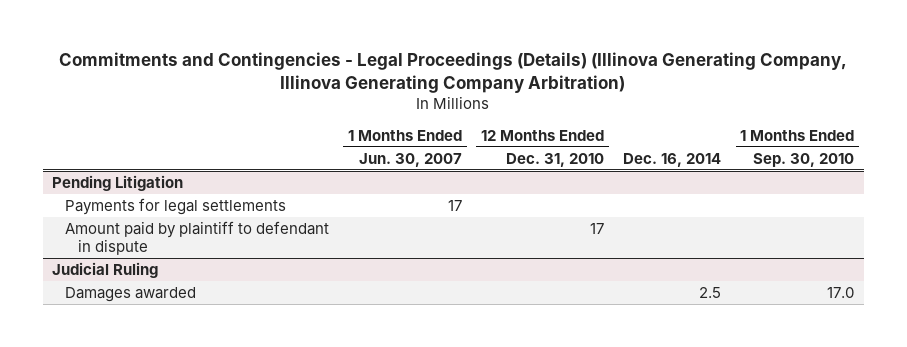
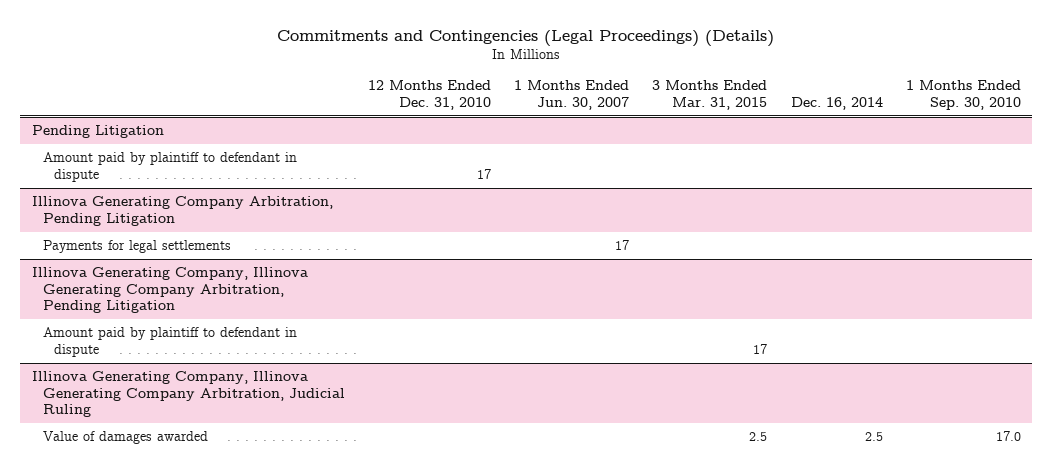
[59,51,848,94] Commitments and Contingencies - Legal Proceedings (Details) (Illinova Generating Company, Illinova Generating Company Arbitration) -> [277,29,775,47] Commitments and Contingencies (Legal Proceedings) (Details)
none -> [652,80,768,111] 3 Months Ended Mar. 31, 2015
[64,197,286,215] Payments for legal settlements -> none
none -> [31,196,333,226] Illinova Generating Company Arbitration, Pending Litigation
none -> [43,240,232,254] Payments for legal settlements
none -> [31,267,308,314] Illinova Generating Company, Illinova Generating Company Arbitration, Pending Litigation
none -> [43,327,298,357] Amount paid by plaintiff to defendant in dispute
[52,261,159,278] Judicial Ruling -> [31,371,346,418] Illinova Generating Company, Illinova Generating Company Arbitration, Judicial Ruling
[64,286,196,302] Damages awarded -> [43,431,209,445] Value of damages awarded

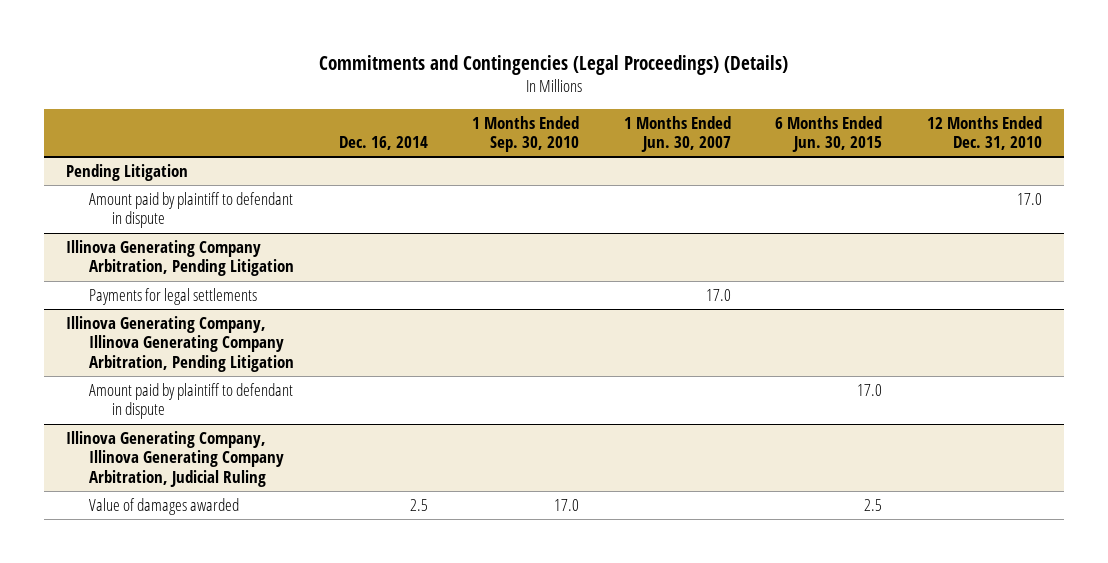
[652,80,768,111] 3 Months Ended Mar. 31, 2015 -> none
none -> [775,115,883,152] 6 Months Ended Jun. 30, 2015
[477,168,492,179] 17 -> [1016,192,1042,205] 17.0
[615,240,630,251] 17 -> [705,288,731,301] 17.0

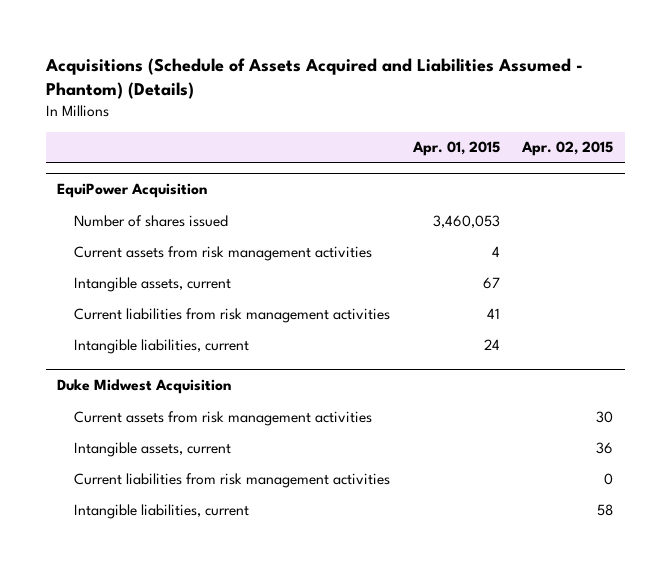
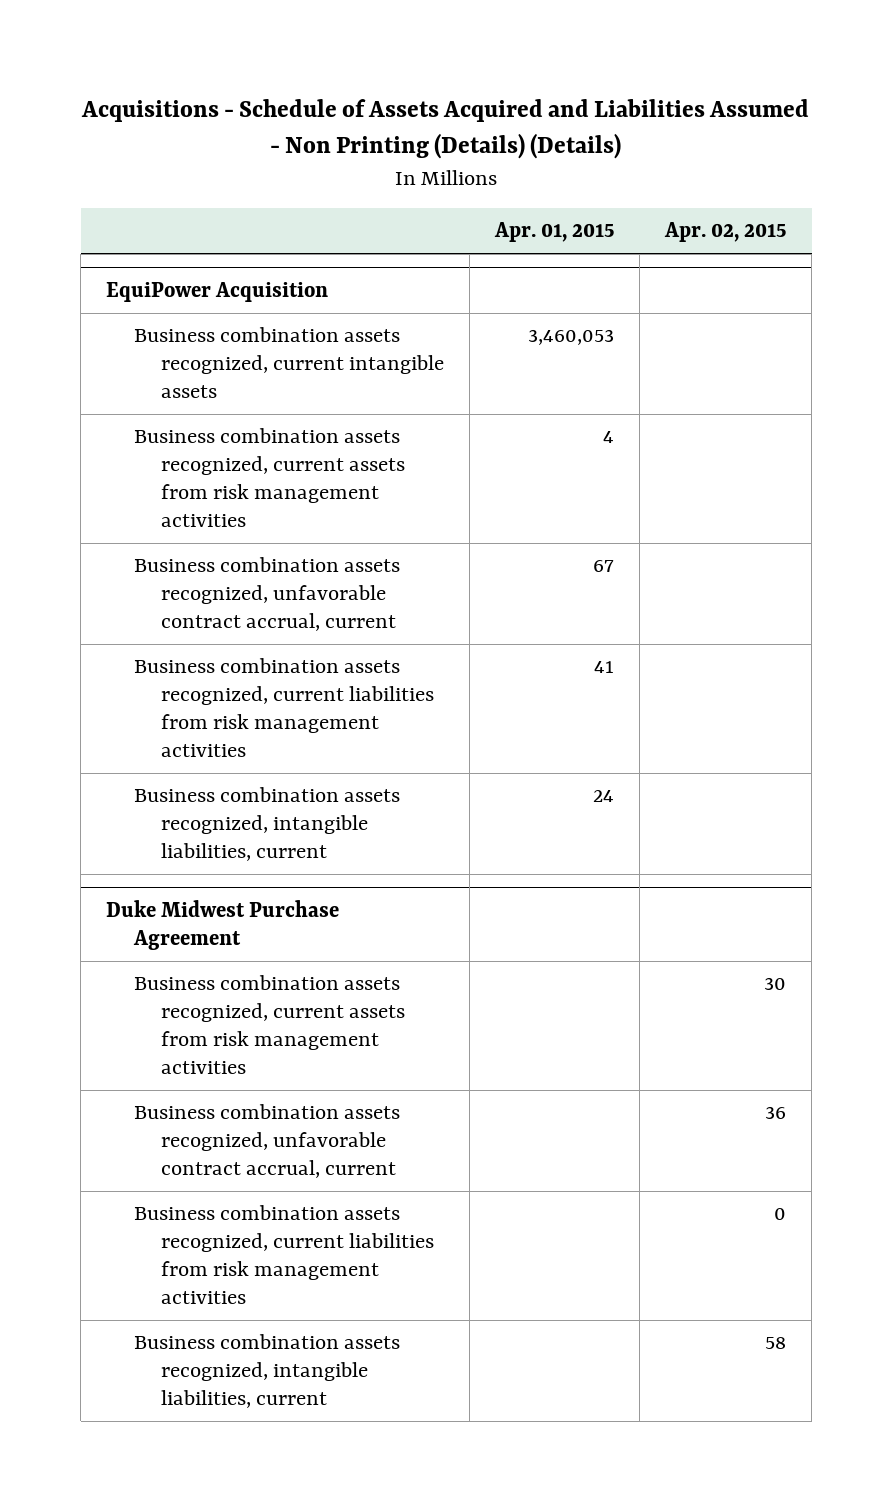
[45,57,584,99] Acquisitions (Schedule of Assets Acquired and Liabilities Assumed - Phantom) (Details) -> [81,98,810,160] Acquisitions - Schedule of Assets Acquired and Liabilities Assumed - Non Printing (Details) (Details)
[74,214,229,227] Number of shares issued -> [133,327,445,399] Business combination assets recognized, current intangible assets
[74,245,373,261] Current assets from risk management activities -> [133,428,406,527] Business combination assets recognized, current assets from risk management activities
[74,276,232,292] Intangible assets, current -> [133,557,400,632] Business combination assets recognized, unfavorable contract accrual, current
[74,307,391,323] Current liabilities from risk management activities -> [133,658,435,757] Business combination assets recognized, current liabilities from risk management activities
[74,338,250,354] Intangible liabilities, current -> [133,787,400,862] Business combination assets recognized, intangible liabilities, current
[57,379,232,395] Duke Midwest Acquisition -> [106,900,340,951] Duke Midwest Purchase Agreement
[74,410,373,426] Current assets from risk management activities -> [133,975,406,1074] Business combination assets recognized, current assets from risk management activities
[74,441,232,457] Intangible assets, current -> [133,1104,400,1179] Business combination assets recognized, unfavorable contract accrual, current
[74,472,391,488] Current liabilities from risk management activities -> [133,1205,435,1304] Business combination assets recognized, current liabilities from risk management activities
[74,503,250,519] Intangible liabilities, current -> [133,1334,400,1409] Business combination assets recognized, intangible liabilities, current

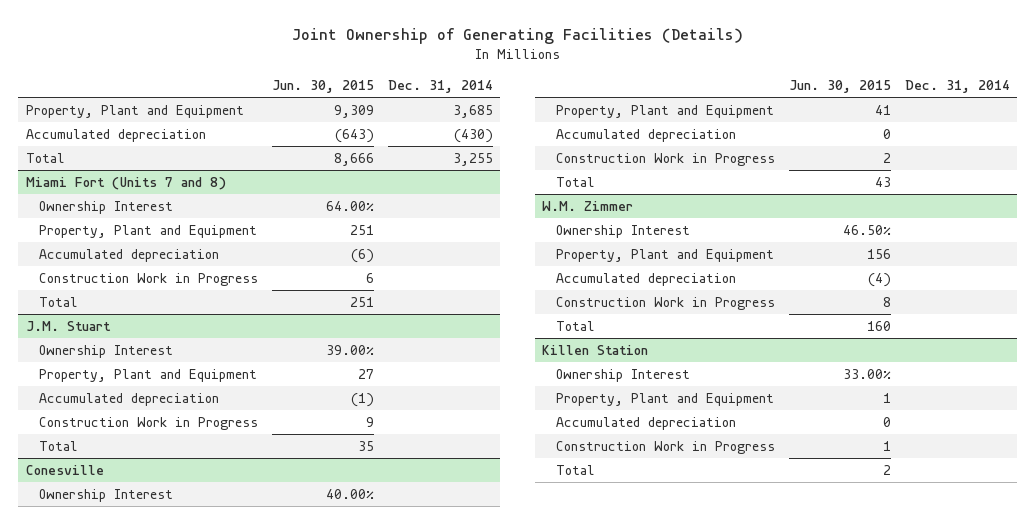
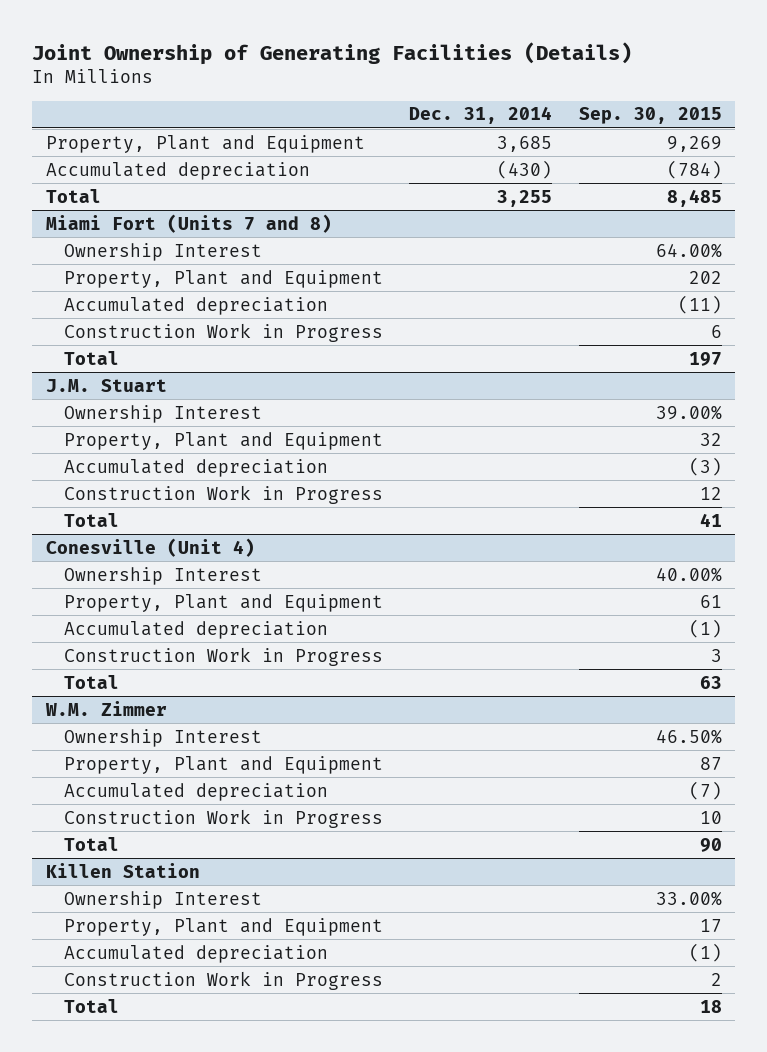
[272,80,375,94] Jun. 30, 2015 -> none
none -> [578,107,722,125] Sep. 30, 2015
[25,465,104,476] Conesville -> [45,537,255,557] Conesville (Unit 4)

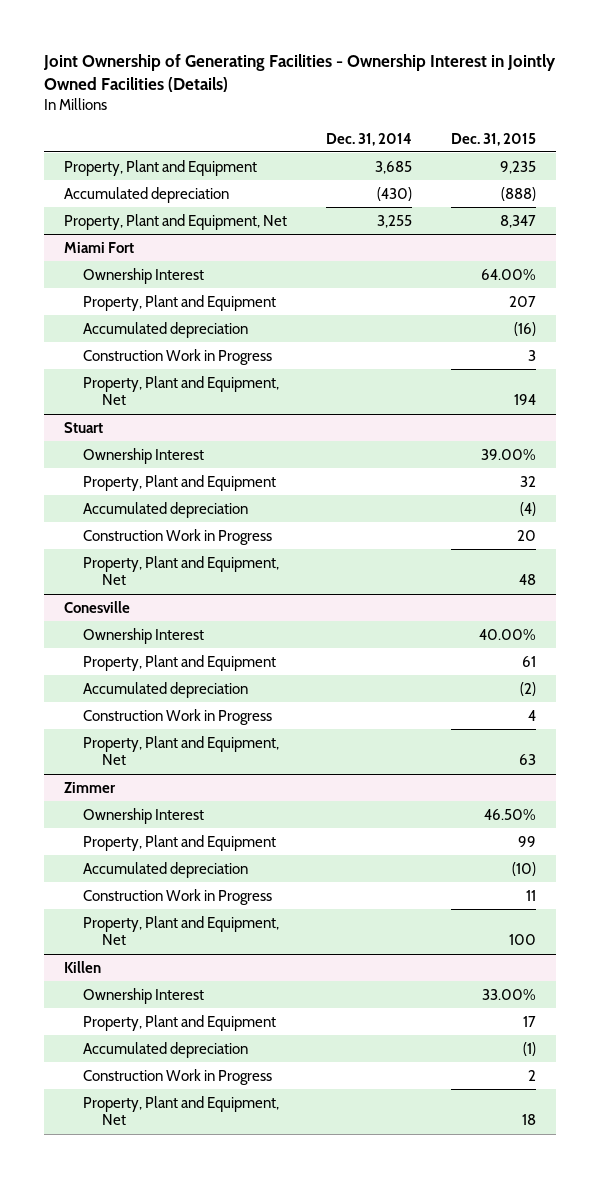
[32,41,633,65] Joint Ownership of Generating Facilities (Details) -> [43,54,557,93] Joint Ownership of Generating Facilities - Ownership Interest in Jointly Owned Facilities (Details)
[578,107,722,125] Sep. 30, 2015 -> none
none -> [450,132,536,146] Dec. 31, 2015
[45,188,101,203] Total -> [63,213,287,230] Property, Plant and Equipment, Net
[45,213,332,233] Miami Fort (Units 7 and 8) -> [63,241,134,253] Miami Fort
[63,350,119,365] Total -> [83,375,280,406] Property, Plant and Equipment, Net
[45,378,167,392] J.M. Stuart -> [63,421,103,433] Stuart
[63,512,119,527] Total -> [83,555,280,586] Property, Plant and Equipment, Net
[45,537,255,557] Conesville (Unit 4) -> [63,600,130,613] Conesville
[63,674,119,689] Total -> [83,735,280,766] Property, Plant and Equipment, Net
[44,700,167,716] W.M. Zimmer -> [63,781,116,793] Zimmer
[63,836,119,851] Total -> [83,915,280,946] Property, Plant and Equipment, Net
[45,862,200,878] Killen Station -> [63,960,101,973] Killen
[63,998,119,1013] Total -> [83,1095,280,1126] Property, Plant and Equipment, Net

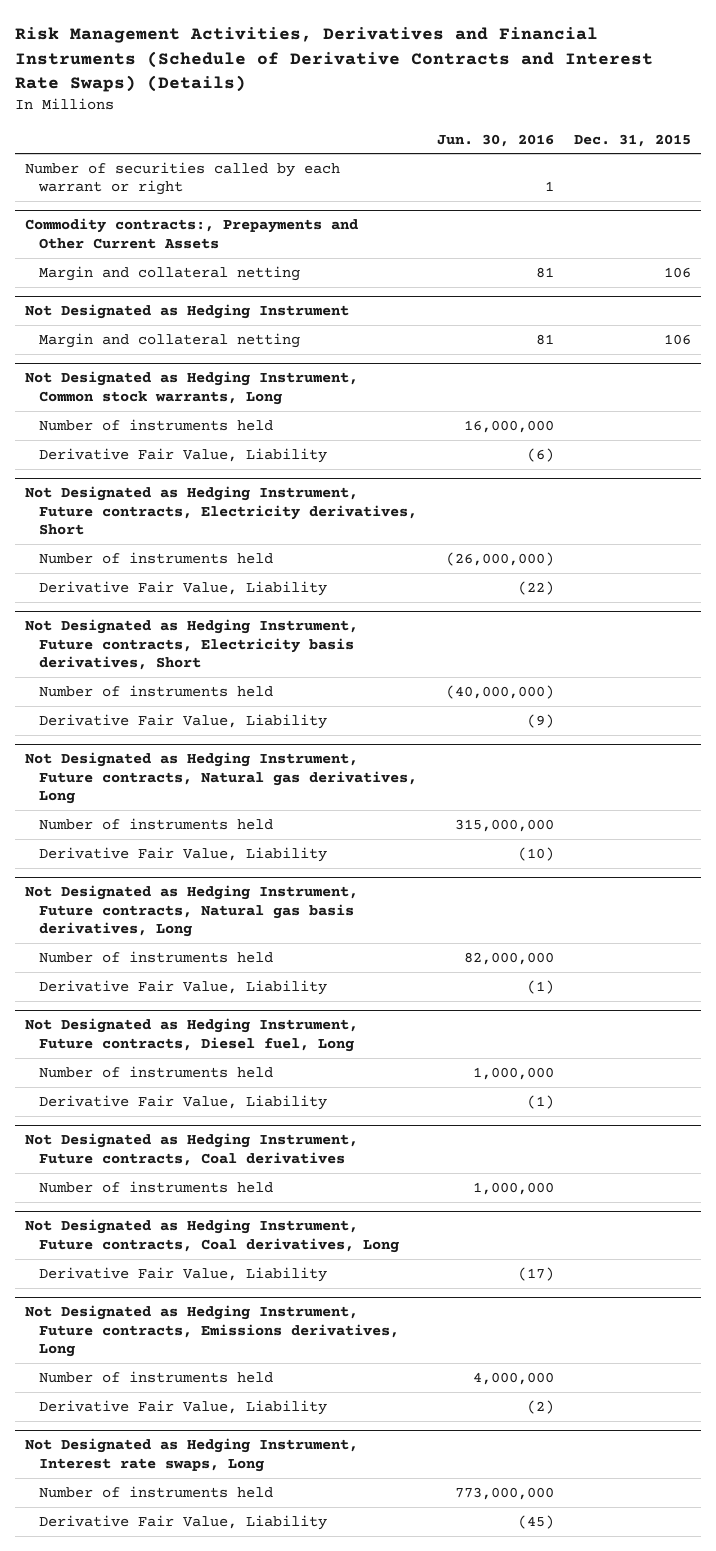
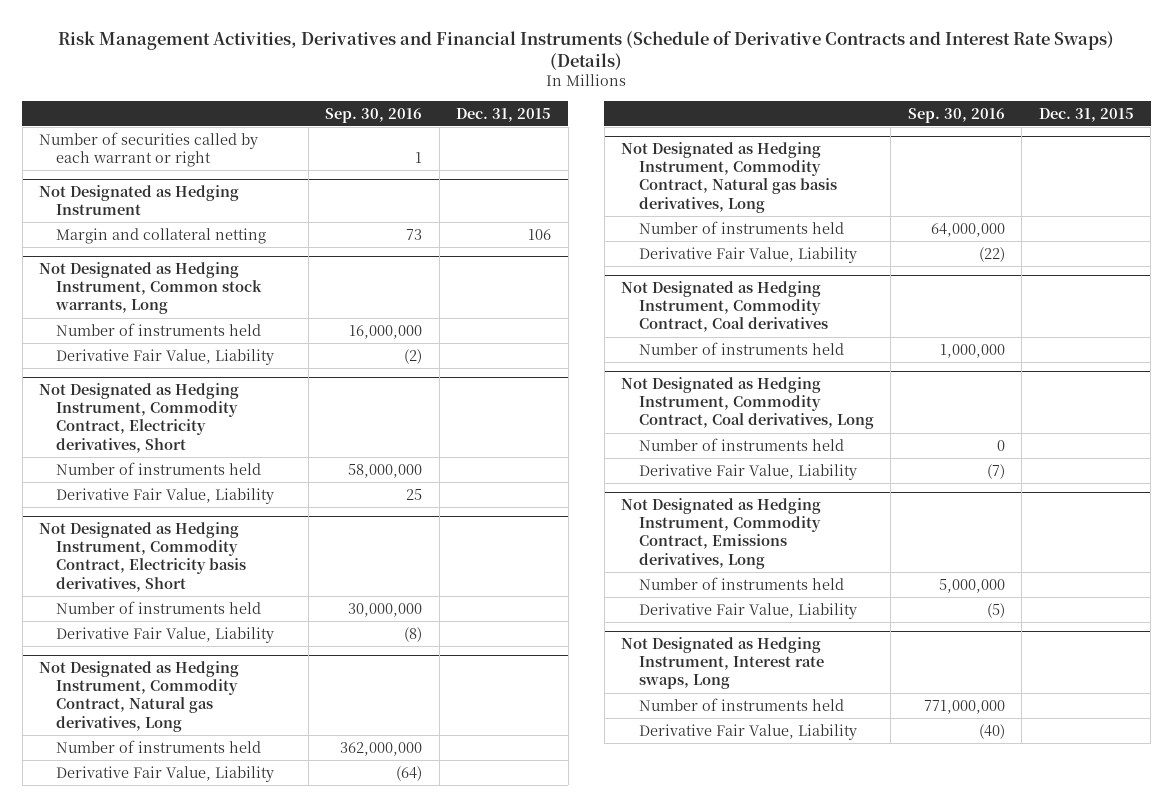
[436,133,554,147] Jun. 30, 2016 -> none
none -> [325,107,423,123] Sep. 30, 2016
[25,218,359,249] Commodity contracts:, Prepayments and Other Current Assets -> none
[38,265,300,281] Margin and collateral netting -> none
[25,486,417,536] Not Designated as Hedging Instrument, Future contracts, Electricity derivatives, Short -> [39,382,240,453] Not Designated as Hedging Instrument, Commodity Contract, Electricity derivatives, Short
[25,619,359,671] Not Designated as Hedging Instrument, Future contracts, Electricity basis derivatives, Short -> [39,521,247,592] Not Designated as Hedging Instrument, Commodity Contract, Electricity basis derivatives, Short
[25,752,417,805] Not Designated as Hedging Instrument, Future contracts, Natural gas derivatives, Long -> [39,660,240,732] Not Designated as Hedging Instrument, Commodity Contract, Natural gas derivatives, Long
[25,885,359,938] Not Designated as Hedging Instrument, Future contracts, Natural gas basis derivatives, Long -> [621,141,837,213] Not Designated as Hedging Instrument, Commodity Contract, Natural gas basis derivatives, Long
[25,1018,359,1052] Not Designated as Hedging Instrument, Future contracts, Diesel fuel, Long -> none
[38,1065,273,1078] Number of instruments held -> none
[38,1094,327,1110] Derivative Fair Value, Liability -> none
[25,1133,359,1166] Not Designated as Hedging Instrument, Future contracts, Coal derivatives -> [621,280,828,333] Not Designated as Hedging Instrument, Commodity Contract, Coal derivatives
[25,1219,399,1253] Not Designated as Hedging Instrument, Future contracts, Coal derivatives, Long -> [621,376,874,430] Not Designated as Hedging Instrument, Commodity Contract, Coal derivatives, Long
none -> [638,437,844,451] Number of instruments held
[25,1305,399,1358] Not Designated as Hedging Instrument, Future contracts, Emissions derivatives, Long -> [621,497,822,569] Not Designated as Hedging Instrument, Commodity Contract, Emissions derivatives, Long

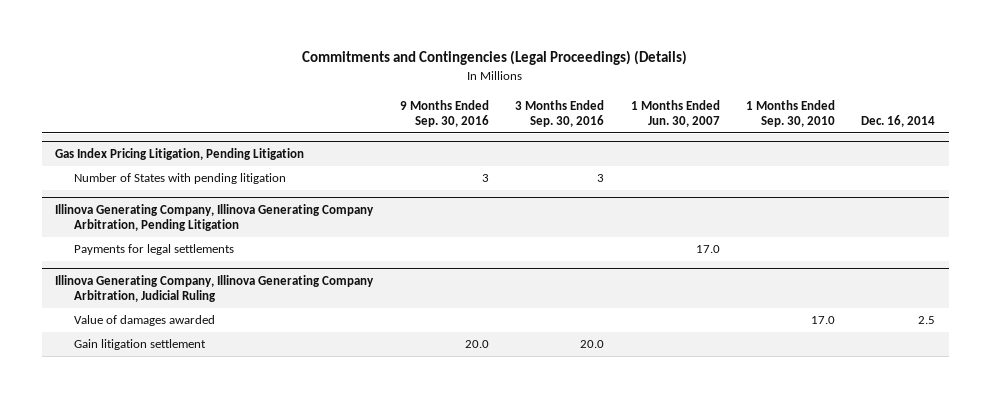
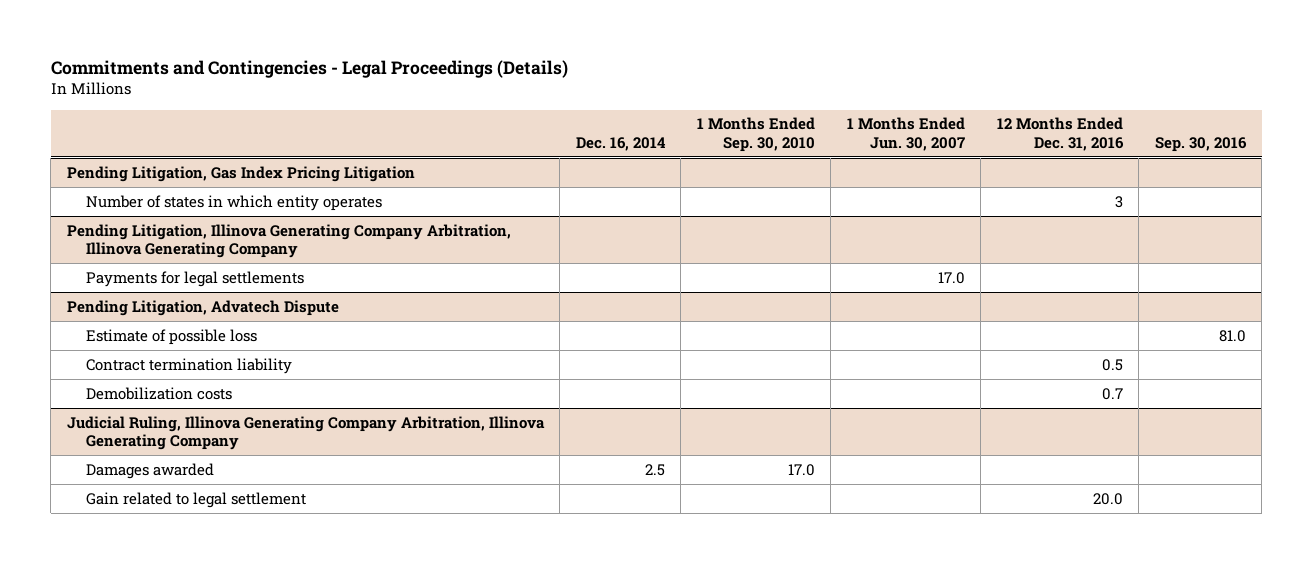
[302,50,688,66] Commitments and Contingencies (Legal Proceedings) (Details) -> [50,60,568,79] Commitments and Contingencies - Legal Proceedings (Details)
[399,99,489,127] 9 Months Ended Sep. 30, 2016 -> none
[515,99,605,127] 3 Months Ended Sep. 30, 2016 -> none
none -> [996,117,1124,151] 12 Months Ended Dec. 31, 2016
none -> [1154,136,1247,152] Sep. 30, 2016
[55,147,305,160] Gas Index Pricing Litigation, Pending Litigation -> [66,165,415,182] Pending Litigation, Gas Index Pricing Litigation
[74,173,287,185] Number of States with pending litigation -> [85,194,382,211] Number of states in which entity operates
[55,203,375,232] Illinova Generating Company, Illinova Generating Company Arbitration, Pending Litigation -> [66,223,511,259] Pending Litigation, Illinova Generating Company Arbitration, Illinova Generating Company
none -> [66,299,339,316] Pending Litigation, Advatech Dispute
none -> [85,328,257,345] Estimate of possible loss
none -> [85,357,292,374] Contract termination liability
none -> [85,386,232,400] Demobilization costs
[55,274,375,303] Illinova Generating Company, Illinova Generating Company Arbitration, Judicial Ruling -> [66,415,545,451] Judicial Ruling, Illinova Generating Company Arbitration, Illinova Generating Company
[74,315,216,327] Value of damages awarded -> [85,462,214,479] Damages awarded
[74,339,207,351] Gain litigation settlement -> [85,491,306,508] Gain related to legal settlement

